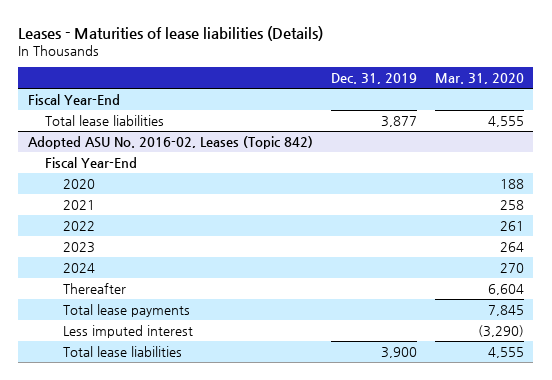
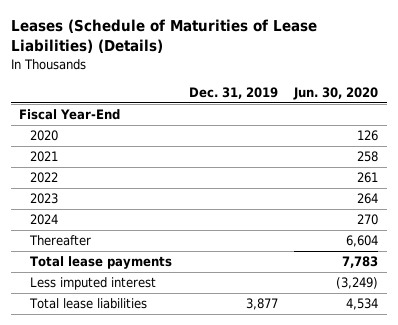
[18,25,324,41] Leases - Maturities of lease liabilities (Details) -> [10,19,317,54] Leases (Schedule of Maturities of Lease Liabilities) (Details)
[435,73,525,85] Mar. 31, 2020 -> none
none -> [293,87,379,101] Jun. 30, 2020
none -> [30,130,59,142] 2020
none -> [30,151,59,163] 2021
none -> [30,172,59,184] 2022
none -> [30,193,59,205] 2023
none -> [30,214,59,226] 2024
none -> [29,235,92,247] Thereafter
none -> [30,256,173,270] Total lease payments
none -> [30,277,157,291] Less imputed interest
[27,135,313,149] Adopted ASU No. 2016-02, Leases (Topic 842) -> none
[45,156,138,168] Fiscal Year-End -> none
[62,178,95,189] 2020 -> none
[62,199,95,210] 2021 -> none
[62,220,95,231] 2022 -> none
[62,241,95,253] 2023 -> none
[62,262,95,273] 2024 -> none
[62,282,126,294] Thereafter -> none
[62,303,190,317] Total lease payments -> none
[62,324,193,338] Less imputed interest -> none
[62,345,182,357] Total lease liabilities -> none

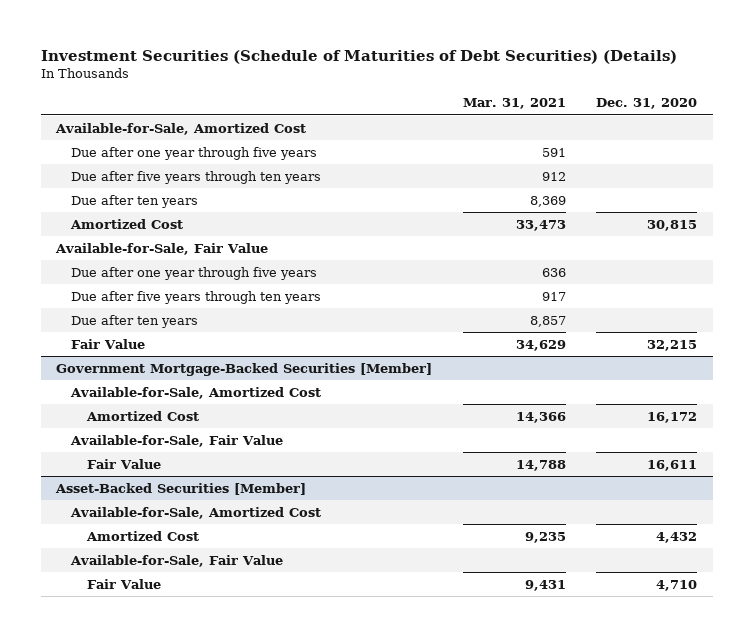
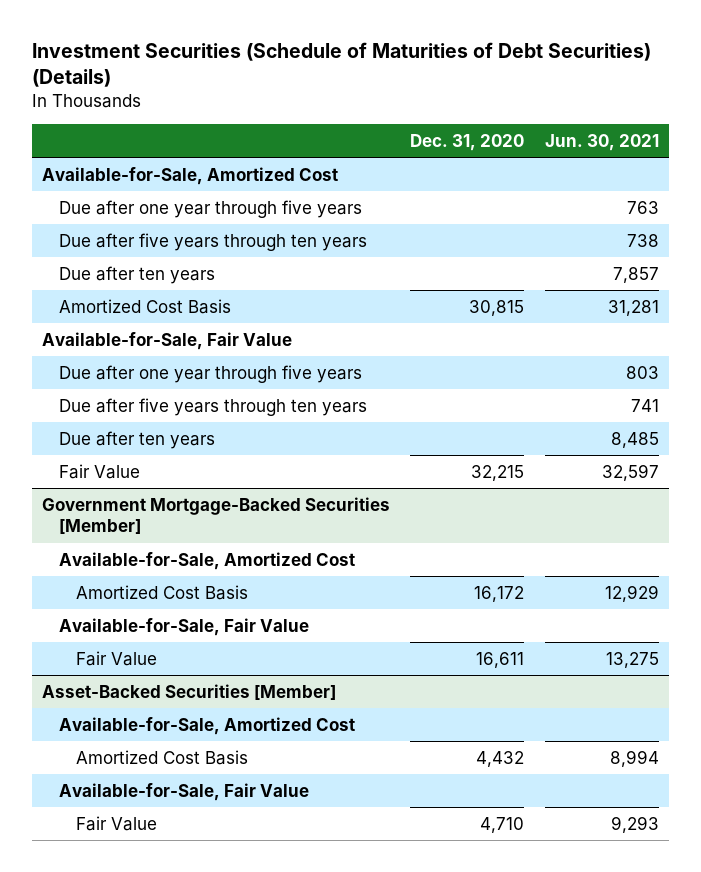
[462,98,566,110] Mar. 31, 2021 -> none
none -> [544,133,659,151] Jun. 30, 2021
[70,218,184,229] Amortized Cost -> [58,298,231,314] Amortized Cost Basis
[85,410,199,421] Amortized Cost -> [75,584,248,600] Amortized Cost Basis
[85,530,199,541] Amortized Cost -> [75,749,248,765] Amortized Cost Basis

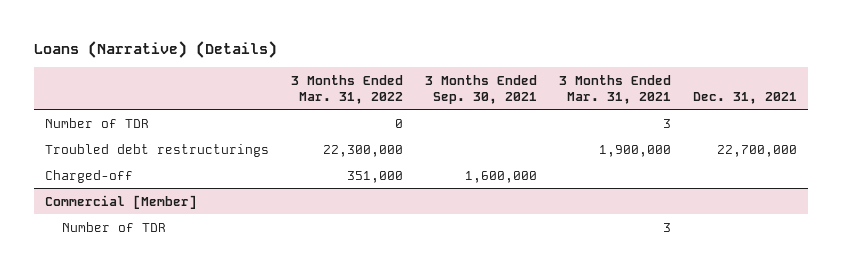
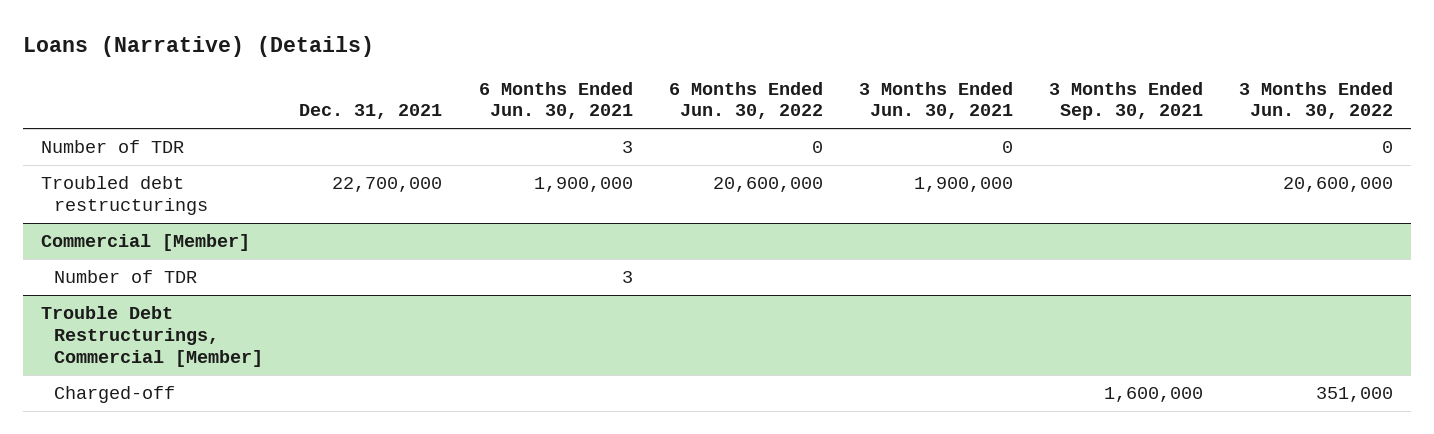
[290,74,403,104] 3 Months Ended Mar. 31, 2022 -> none
[558,74,671,104] 3 Months Ended Mar. 31, 2021 -> none
none -> [478,81,633,120] 6 Months Ended Jun. 30, 2021
none -> [668,81,823,120] 6 Months Ended Jun. 30, 2022
none -> [858,81,1013,120] 3 Months Ended Jun. 30, 2021
none -> [1239,81,1394,120] 3 Months Ended Jun. 30, 2022
[44,169,133,183] Charged-off -> none
none -> [40,306,264,367] Trouble Debt Restructurings, Commercial [Member]
none -> [54,386,176,404] Charged-off

